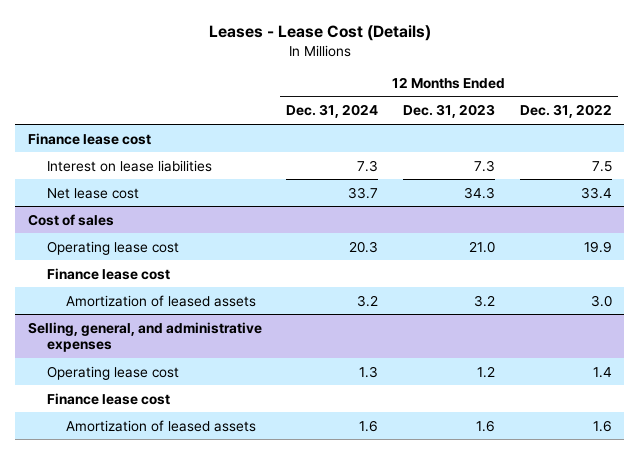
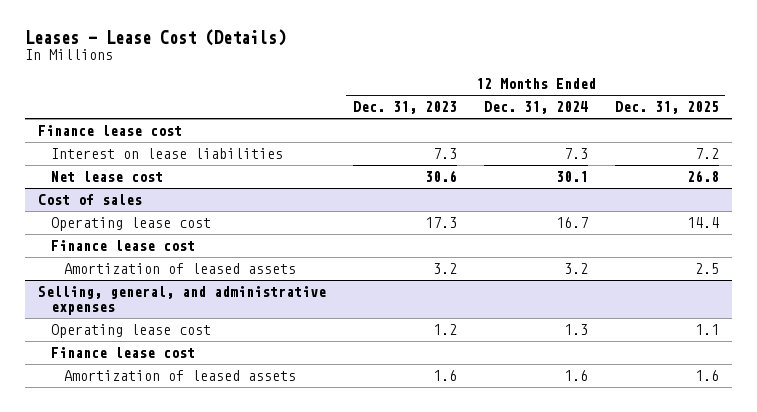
[520,104,613,119] Dec. 31, 2022 -> none
none -> [614,101,719,115] Dec. 31, 2025
[348,186,379,199] 33.7 -> [555,171,588,183] 30.1
[464,186,496,199] 34.3 -> [424,170,457,183] 30.6
[349,240,379,253] 20.3 -> [555,217,588,229] 16.7
[469,240,496,253] 21.0 -> [424,217,457,229] 17.3

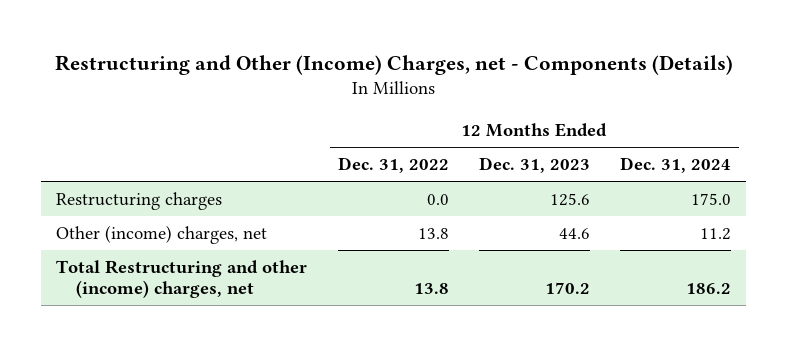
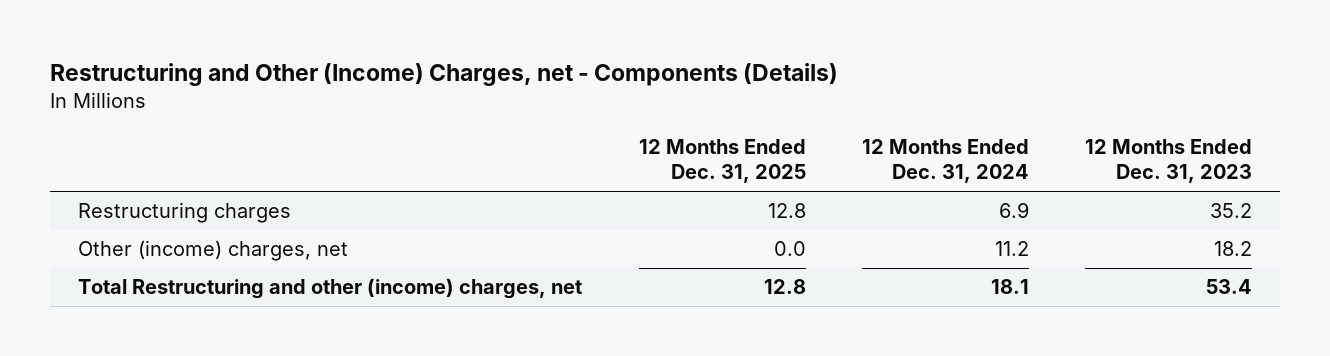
[337,157,449,174] Dec. 31, 2022 -> none
none -> [638,138,806,184] 12 Months Ended Dec. 31, 2025
[549,193,590,207] 125.6 -> [1210,203,1253,219] 35.2
[691,193,732,206] 175.0 -> [998,202,1029,219] 6.9
[558,228,590,240] 44.6 -> [1214,241,1253,257] 18.2
[544,282,590,295] 170.2 -> [1206,279,1253,295] 53.4
[686,283,732,295] 186.2 -> [990,279,1029,295] 18.1

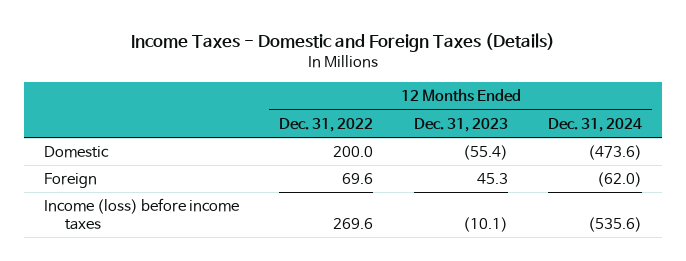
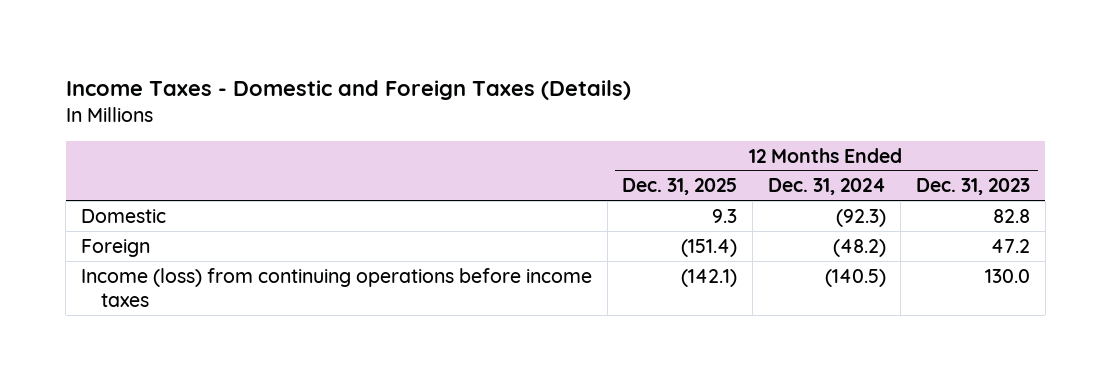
[279,117,374,132] Dec. 31, 2022 -> none
none -> [622,178,738,196] Dec. 31, 2025
[462,145,508,161] (55.4) -> [992,208,1030,223] 82.8
[588,145,643,161] (473.6) -> [835,208,886,227] (92.3)
[476,173,508,185] 45.3 -> [990,238,1030,253] 47.2
[597,172,643,188] (62.0) -> [832,238,886,257] (48.2)
[44,198,240,230] Income (loss) before income taxes -> [80,267,592,308] Income (loss) from continuing operations before income taxes
[462,216,508,232] (10.1) -> [984,268,1030,283] 130.0
[588,216,643,232] (535.6) -> [824,268,886,287] (140.5)

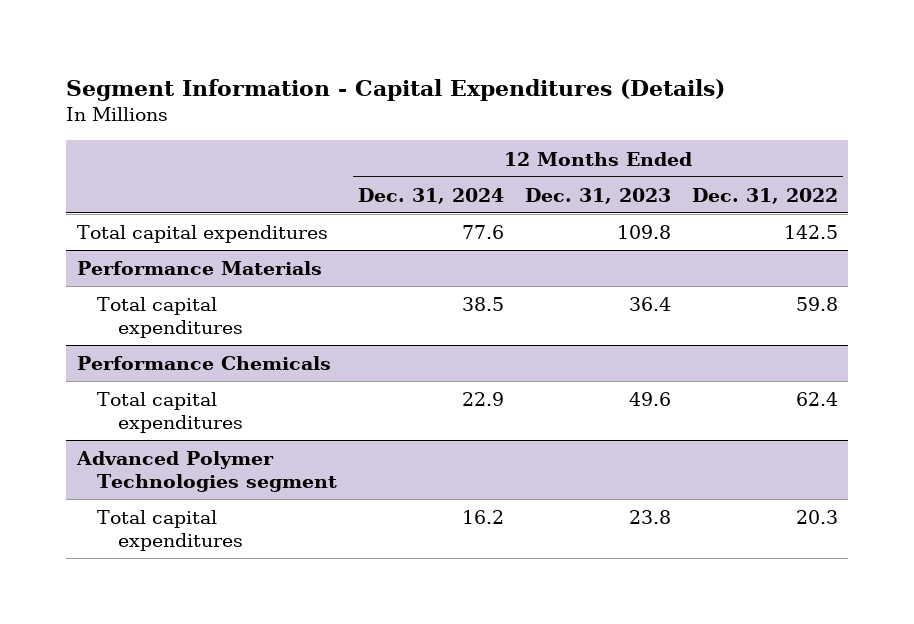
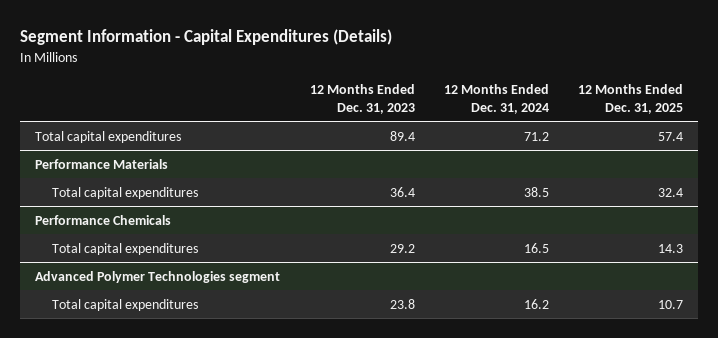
[691,187,838,204] Dec. 31, 2022 -> none
none -> [578,84,684,114] 12 Months Ended Dec. 31, 2025
[462,225,505,240] 77.6 -> [523,131,549,141] 71.2
[616,225,671,240] 109.8 -> [389,130,415,141] 89.4
[462,392,505,407] 22.9 -> [523,242,549,253] 16.5
[628,392,671,407] 49.6 -> [389,243,415,253] 29.2

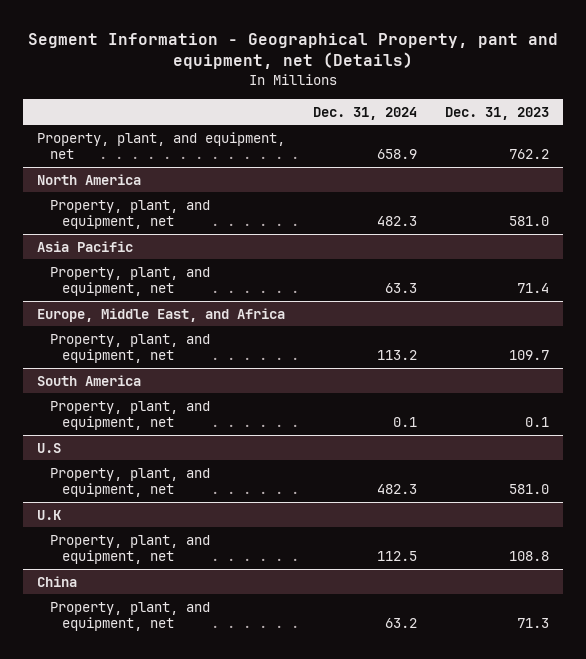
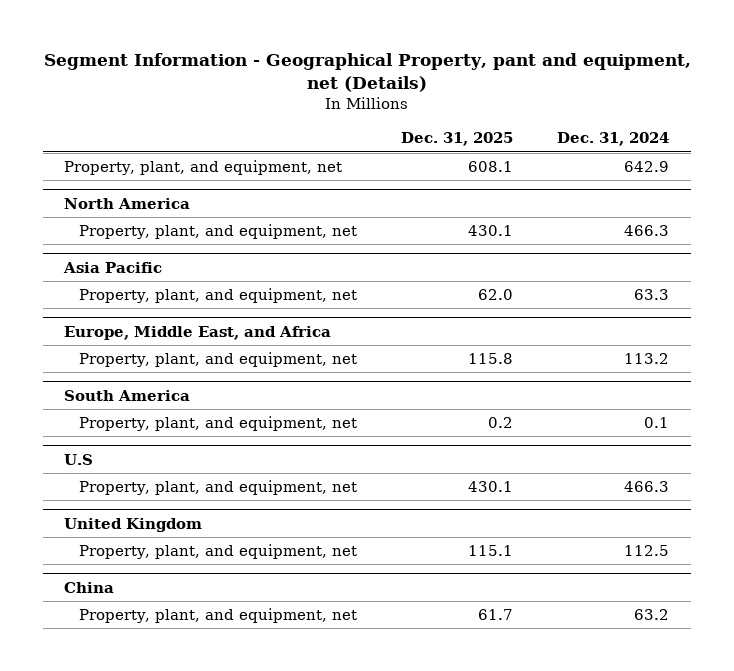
[444,106,549,120] Dec. 31, 2023 -> none
none -> [401,132,514,147] Dec. 31, 2025
[376,149,417,160] 658.9 -> [624,161,670,173] 642.9
[376,216,417,227] 482.3 -> [624,225,670,237] 466.3
[376,484,417,495] 482.3 -> [624,481,670,493] 466.3
[36,509,61,520] U.K -> [64,517,203,532] United Kingdom

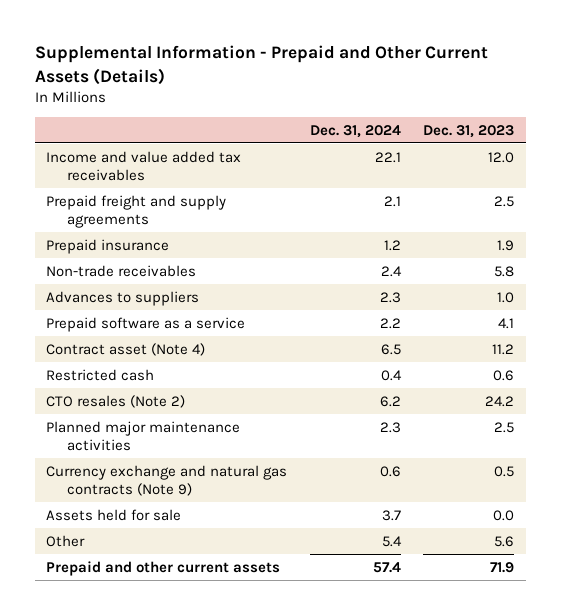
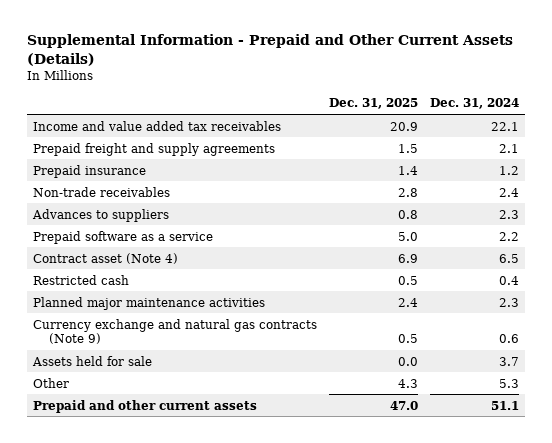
[423,124,515,138] Dec. 31, 2023 -> none
none -> [328,98,418,110] Dec. 31, 2025
[46,394,186,408] CTO resales (Note 2) -> none
[381,535,402,547] 5.4 -> [499,378,520,388] 5.3
[372,561,401,573] 57.4 -> [491,400,520,410] 51.1

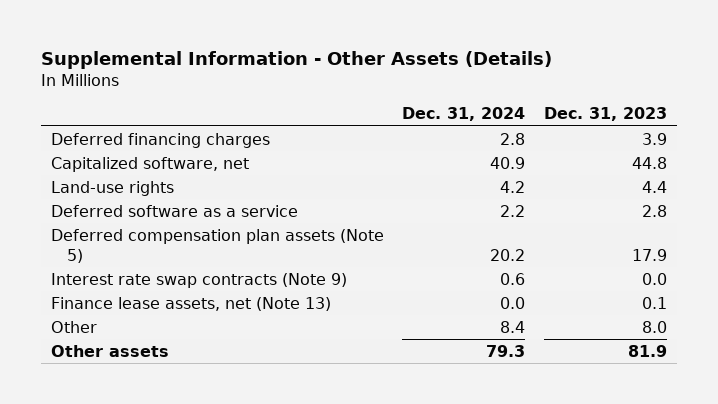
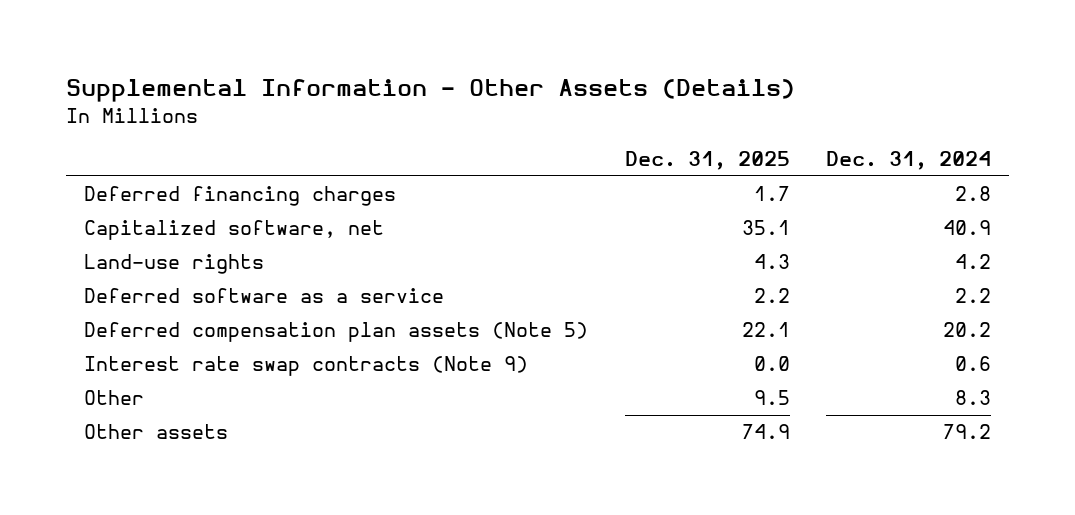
[544,107,668,122] Dec. 31, 2023 -> none
none -> [624,151,790,171] Dec. 31, 2025
[50,296,331,311] Finance lease assets, net (Note 13) -> none
[500,320,526,333] 8.4 -> [954,390,991,406] 8.3
[486,344,526,357] 79.3 -> [942,424,991,440] 79.2

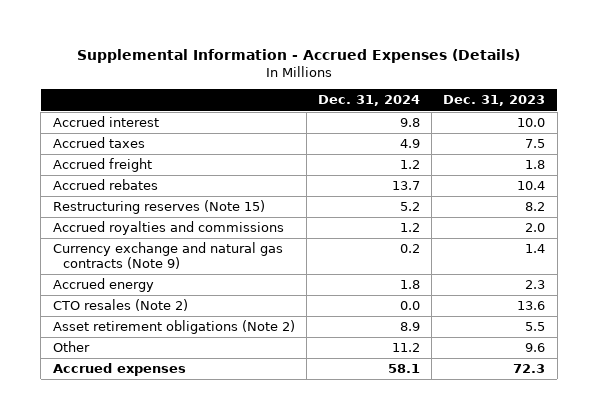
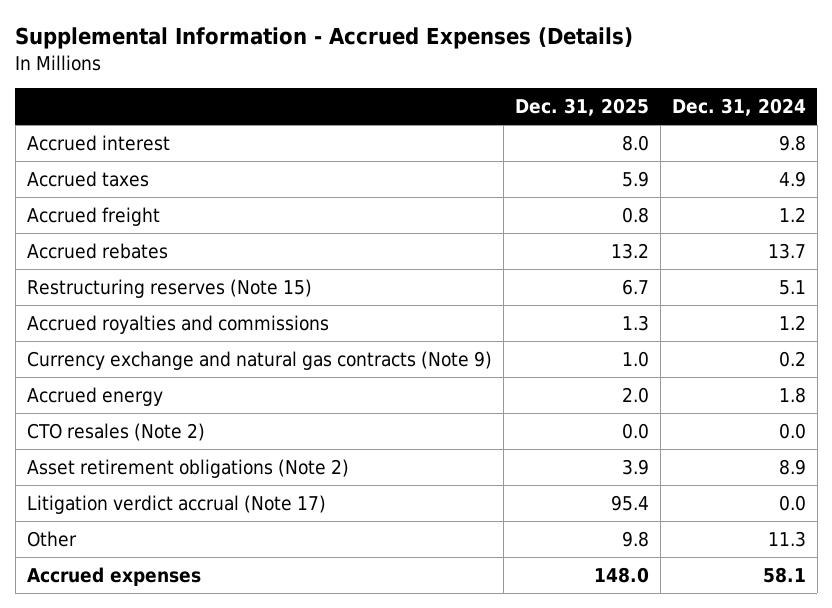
[443,95,546,107] Dec. 31, 2023 -> none
none -> [514,98,649,117] Dec. 31, 2025
[400,202,421,212] 5.2 -> [778,279,806,295] 5.1
none -> [26,494,326,514] Litigation verdict accrual (Note 17)
[392,343,421,353] 11.2 -> [767,530,806,547] 11.3

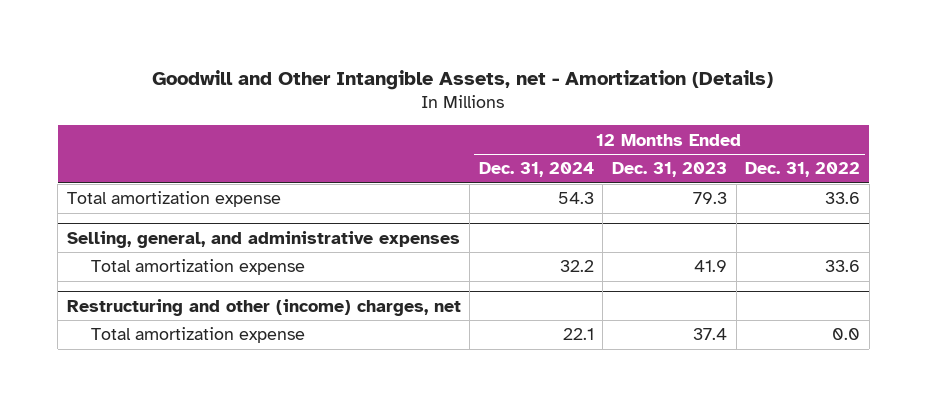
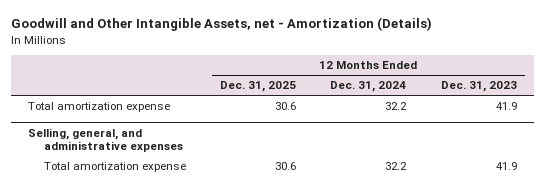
[745,162,861,178] Dec. 31, 2022 -> none
none -> [220,81,297,93] Dec. 31, 2025
[557,192,594,205] 54.3 -> [385,102,408,111] 32.2
[692,192,727,205] 79.3 -> [495,102,517,111] 41.9
[66,299,461,317] Restructuring and other (income) charges, net -> none
[90,327,305,344] Total amortization expense -> none

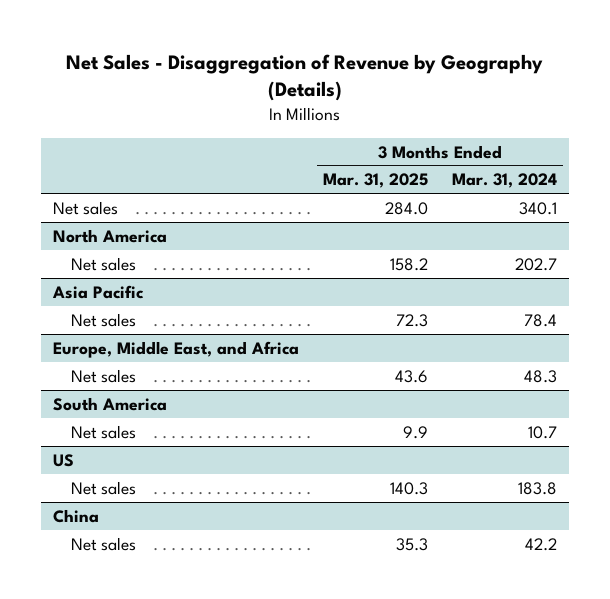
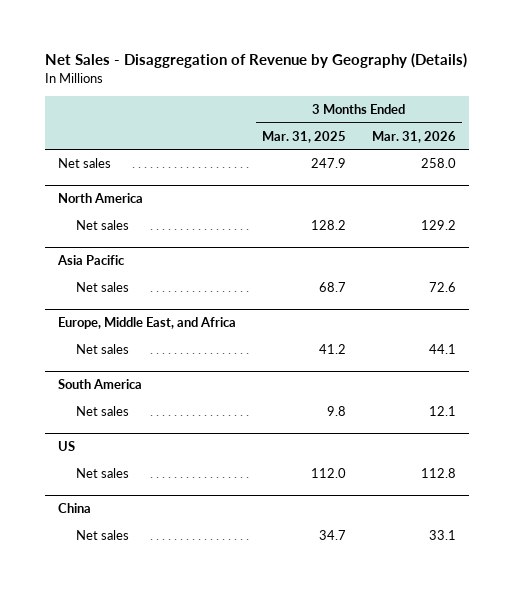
[451,173,557,189] Mar. 31, 2024 -> none
none -> [371,130,456,143] Mar. 31, 2026
[385,201,429,215] 284.0 -> [310,157,346,168] 247.9
[390,257,429,271] 158.2 -> [310,219,346,230] 128.2
[396,313,429,327] 72.3 -> [318,281,346,292] 68.7
[395,369,429,383] 43.6 -> [318,343,346,354] 41.2
[403,425,429,439] 9.9 -> [326,405,346,416] 9.8
[390,481,429,495] 140.3 -> [310,467,346,478] 112.0
[396,537,429,551] 35.3 -> [318,529,346,540] 34.7

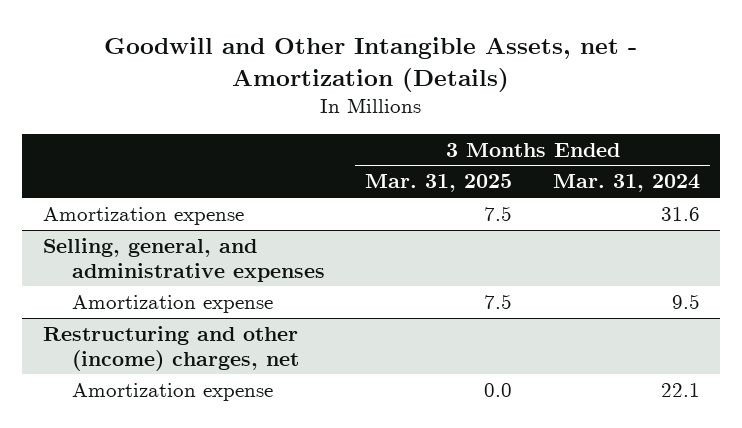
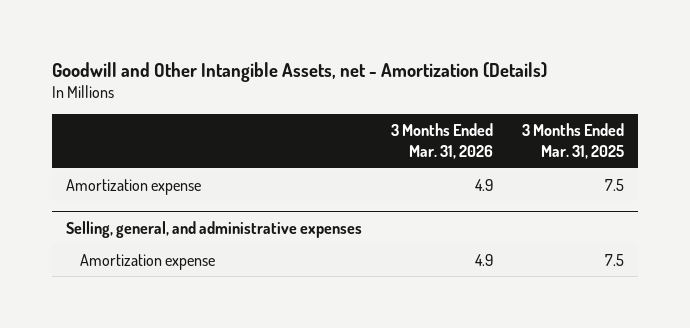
[552,174,700,193] Mar. 31, 2024 -> none
none -> [390,123,493,160] 3 Months Ended Mar. 31, 2026
[42,325,299,371] Restructuring and other (income) charges, net -> none
[71,382,273,401] Amortization expense -> none

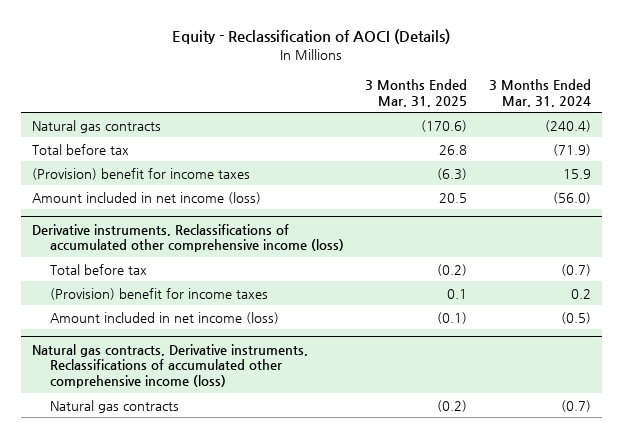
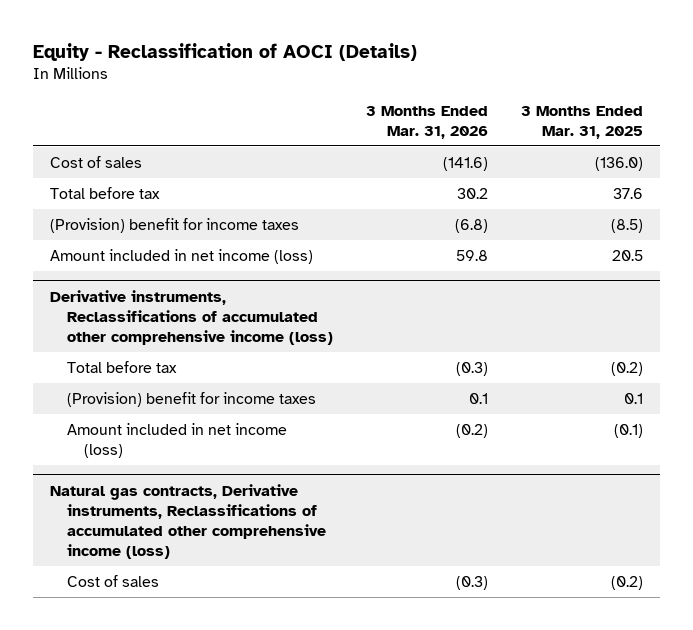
[489,78,592,107] 3 Months Ended Mar. 31, 2024 -> none
none -> [366,106,489,140] 3 Months Ended Mar. 31, 2026
[31,119,161,133] Natural gas contracts -> none
none -> [49,155,142,168] Cost of sales
[439,144,468,155] 26.8 -> [613,187,644,199] 37.6
[437,167,468,180] (6.3) -> [611,218,644,233] (8.5)
[49,399,179,413] Natural gas contracts -> [66,574,159,587] Cost of sales

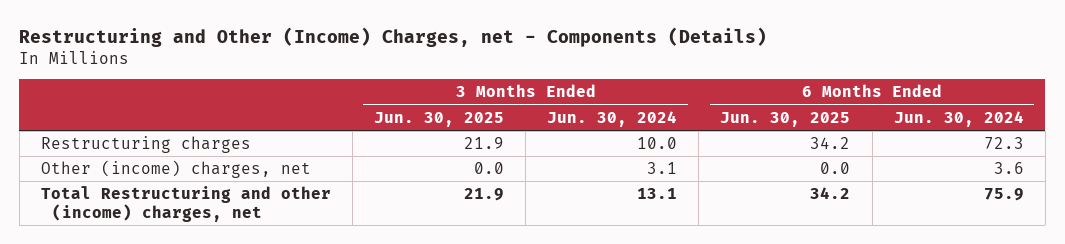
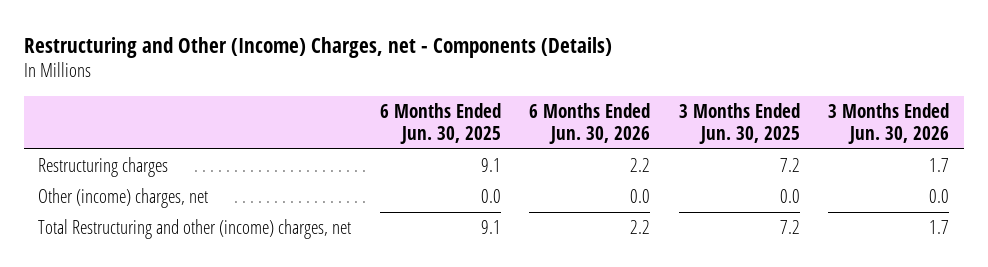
[547,110,678,127] Jun. 30, 2024 -> none
[893,110,1024,127] Jun. 30, 2024 -> none
none -> [529,102,651,144] 6 Months Ended Jun. 30, 2026
none -> [828,102,950,144] 3 Months Ended Jun. 30, 2026
[464,137,505,150] 21.9 -> [779,158,800,173] 7.2
[810,137,851,150] 34.2 -> [480,158,501,173] 9.1
[464,188,505,202] 21.9 -> [779,220,800,235] 7.2
[810,187,851,200] 34.2 -> [480,220,501,235] 9.1

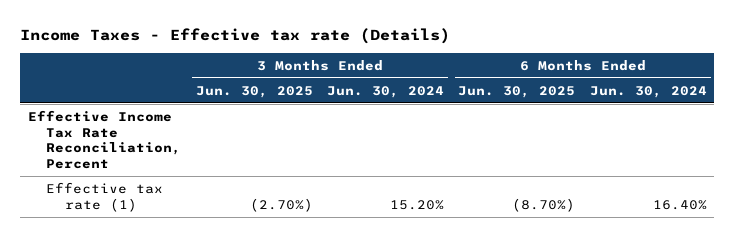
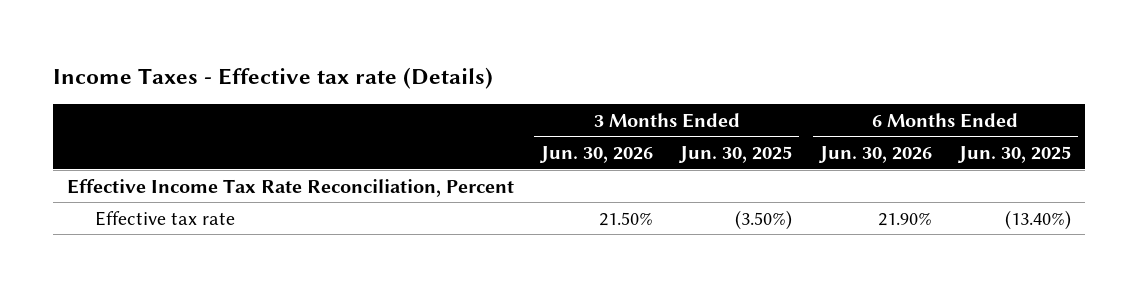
[326,85,444,98] Jun. 30, 2024 -> none
[589,85,707,98] Jun. 30, 2024 -> none
none -> [539,146,654,164] Jun. 30, 2026
none -> [817,146,932,164] Jun. 30, 2026
[46,181,164,212] Effective tax rate (1) -> [94,210,235,226] Effective tax rate
[249,197,313,212] (2.70%) -> [735,209,793,230] (3.50%)
[512,197,576,212] (8.70%) -> [1004,209,1071,230] (13.40%)

